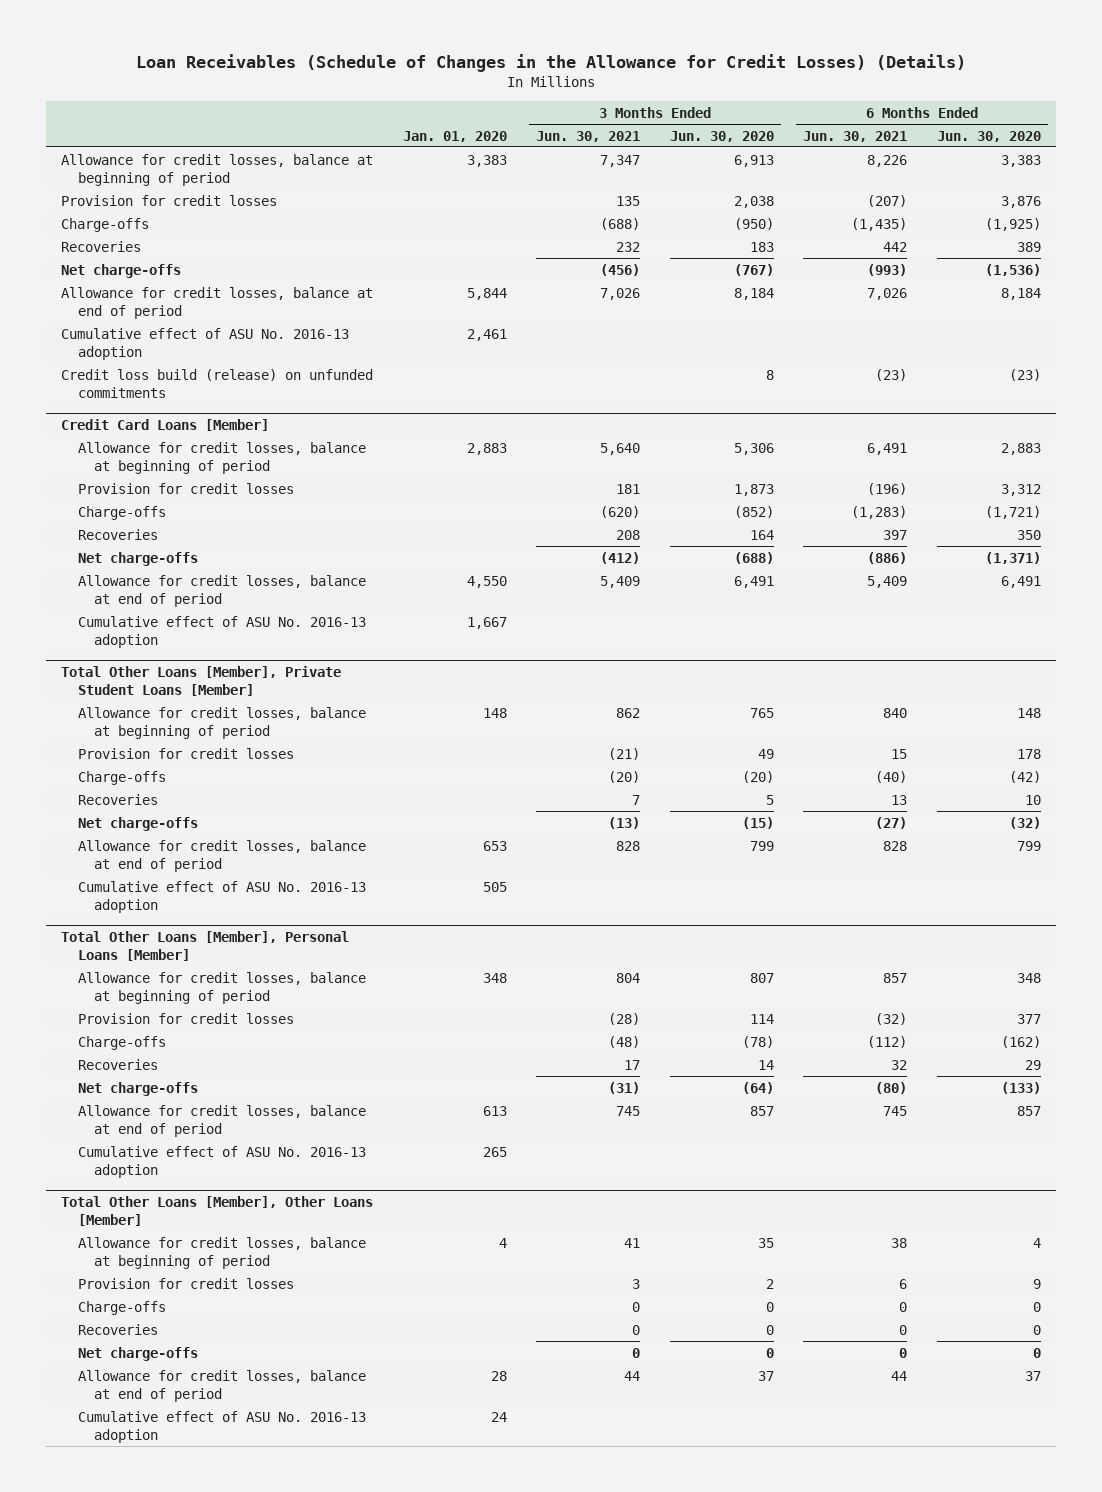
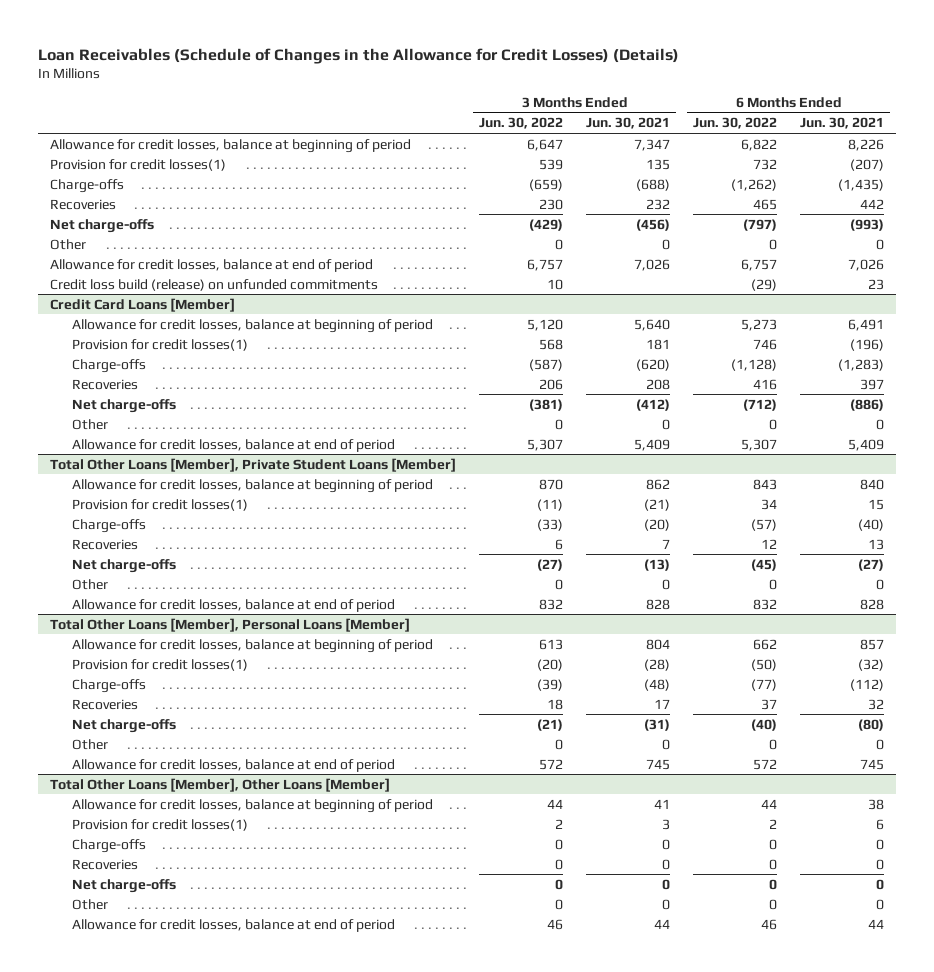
[402,130,507,142] Jan. 01, 2020 -> none
[669,130,774,142] Jun. 30, 2020 -> none
[937,130,1042,142] Jun. 30, 2020 -> none
none -> [478,117,563,130] Jun. 30, 2022
none -> [693,117,778,130] Jun. 30, 2022
[60,194,277,206] Provision for credit losses -> [49,158,226,171] Provision for credit losses(1)
none -> [49,238,86,250] Other
[60,327,349,360] Cumulative effect of ASU No. 2016-13 adoption -> none
[875,368,908,381] (23) -> [868,278,885,290] 23
[77,482,294,494] Provision for credit losses -> [71,338,248,351] Provision for credit losses(1)
none -> [71,418,108,430] Other
[77,615,366,648] Cumulative effect of ASU No. 2016-13 adoption -> none
[77,747,294,759] Provision for credit losses -> [71,498,248,511] Provision for credit losses(1)
none -> [71,578,108,590] Other
[77,880,366,913] Cumulative effect of ASU No. 2016-13 adoption -> none
[77,1012,294,1024] Provision for credit losses -> [71,658,248,671] Provision for credit losses(1)
none -> [71,738,108,750] Other
[77,1145,366,1178] Cumulative effect of ASU No. 2016-13 adoption -> none
[77,1277,294,1289] Provision for credit losses -> [71,818,248,831] Provision for credit losses(1)
none -> [71,898,108,910] Other
[77,1410,366,1443] Cumulative effect of ASU No. 2016-13 adoption -> none

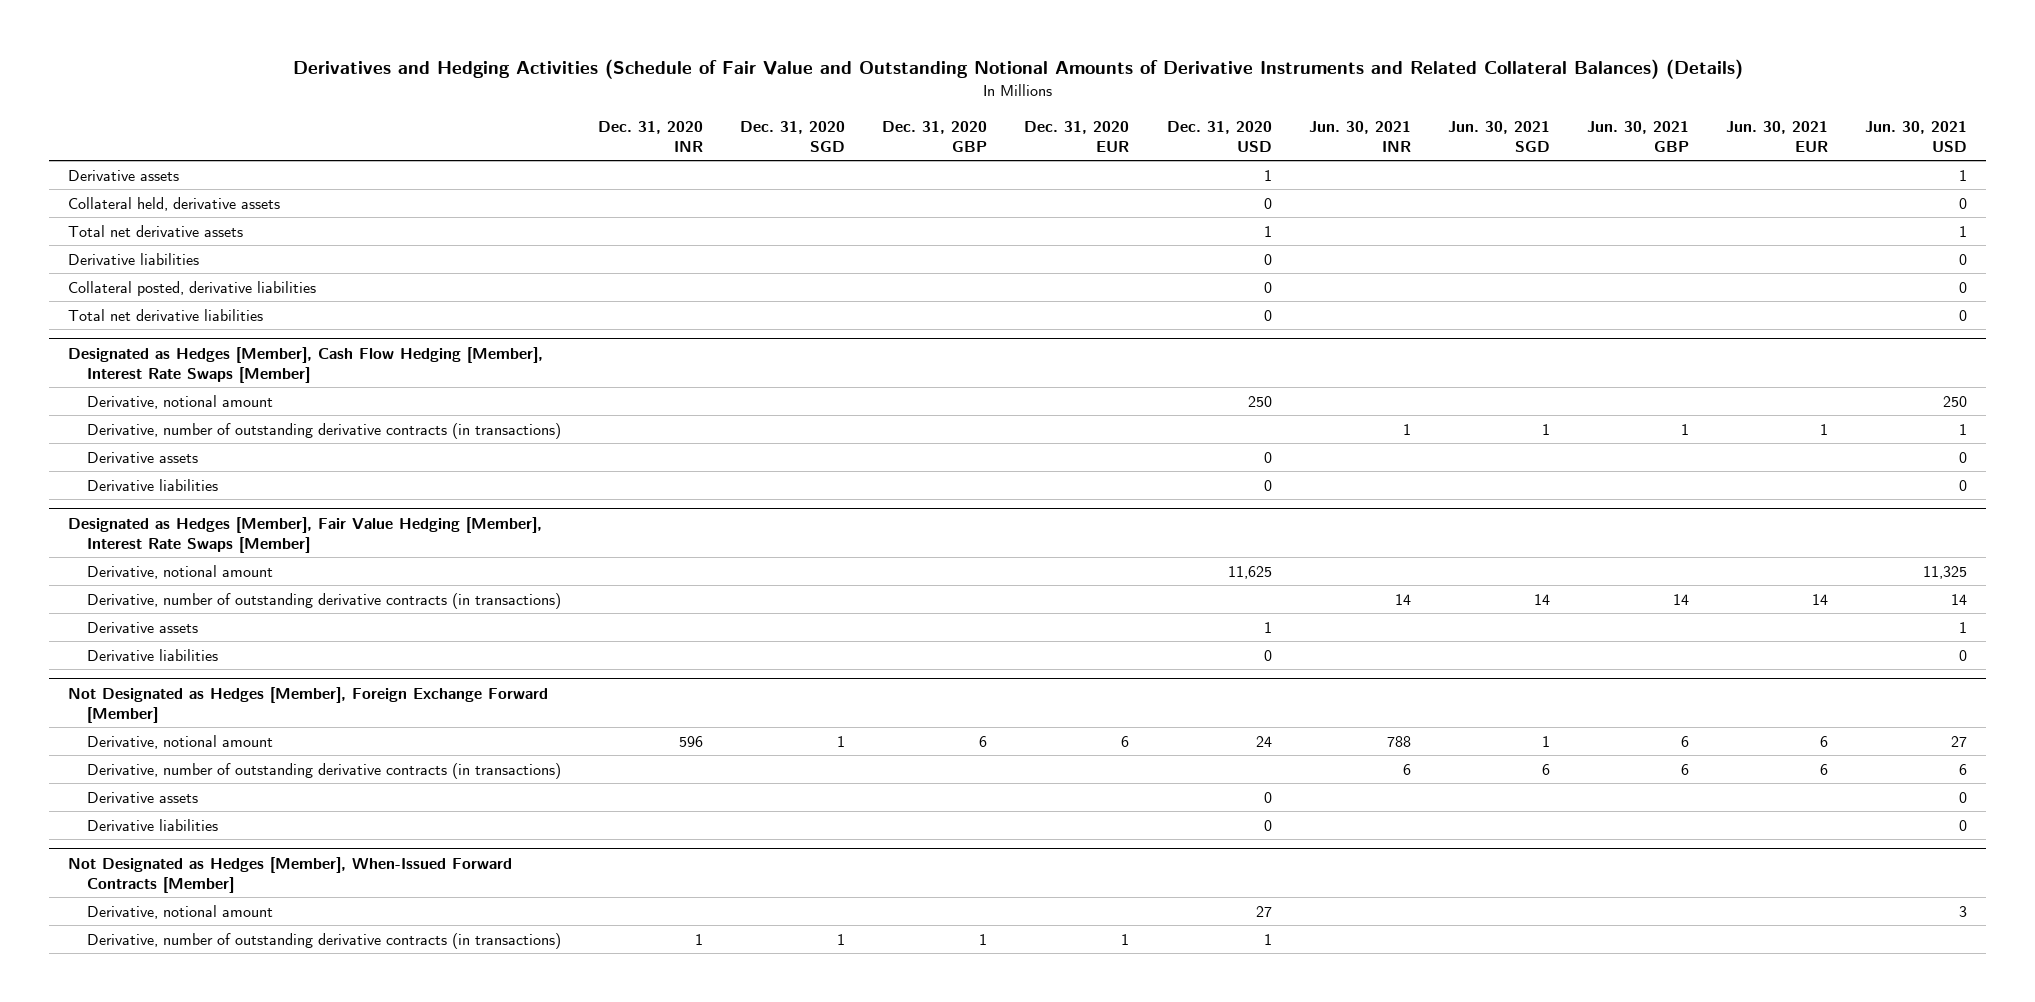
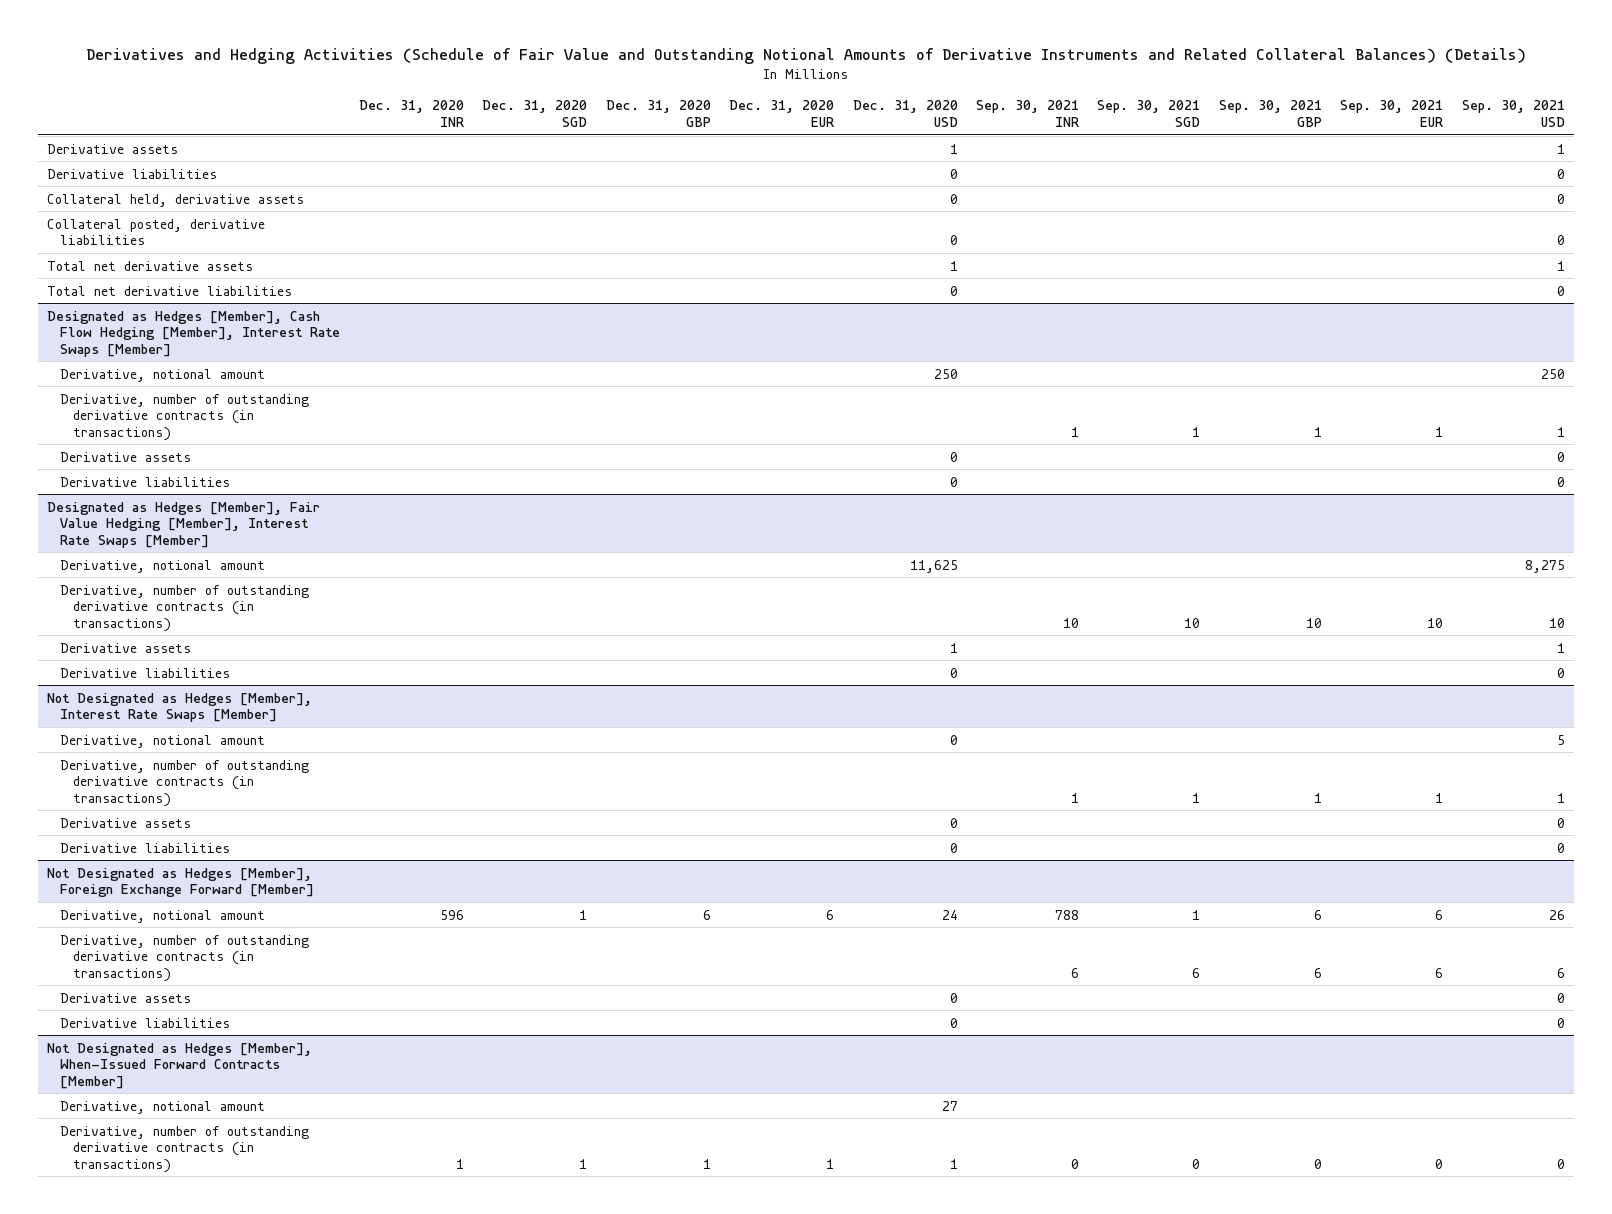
[1308,121,1411,153] Jun. 30, 2021 INR -> none
[1447,121,1550,153] Jun. 30, 2021 SGD -> none
[1587,121,1690,153] Jun. 30, 2021 GBP -> none
[1726,121,1829,153] Jun. 30, 2021 EUR -> none
[1865,121,1968,153] Jun. 30, 2021 USD -> none
none -> [975,100,1079,127] Sep. 30, 2021 INR
none -> [1097,100,1201,127] Sep. 30, 2021 SGD
none -> [1218,100,1322,127] Sep. 30, 2021 GBP
none -> [1340,100,1444,127] Sep. 30, 2021 EUR
none -> [1461,100,1565,127] Sep. 30, 2021 USD
[67,196,280,211] Collateral held, derivative assets -> [47,193,305,207] Collateral held, derivative assets
[67,224,243,237] Total net derivative assets -> [47,260,254,271] Total net derivative assets
none -> [47,692,313,723] Not Designated as Hedges [Member], Interest Rate Swaps [Member]
none -> [60,734,266,748] Derivative, notional amount
none -> [60,759,310,807] Derivative, number of outstanding derivative contracts (in transactions)
none -> [60,817,192,828] Derivative assets
none -> [60,842,231,853] Derivative liabilities

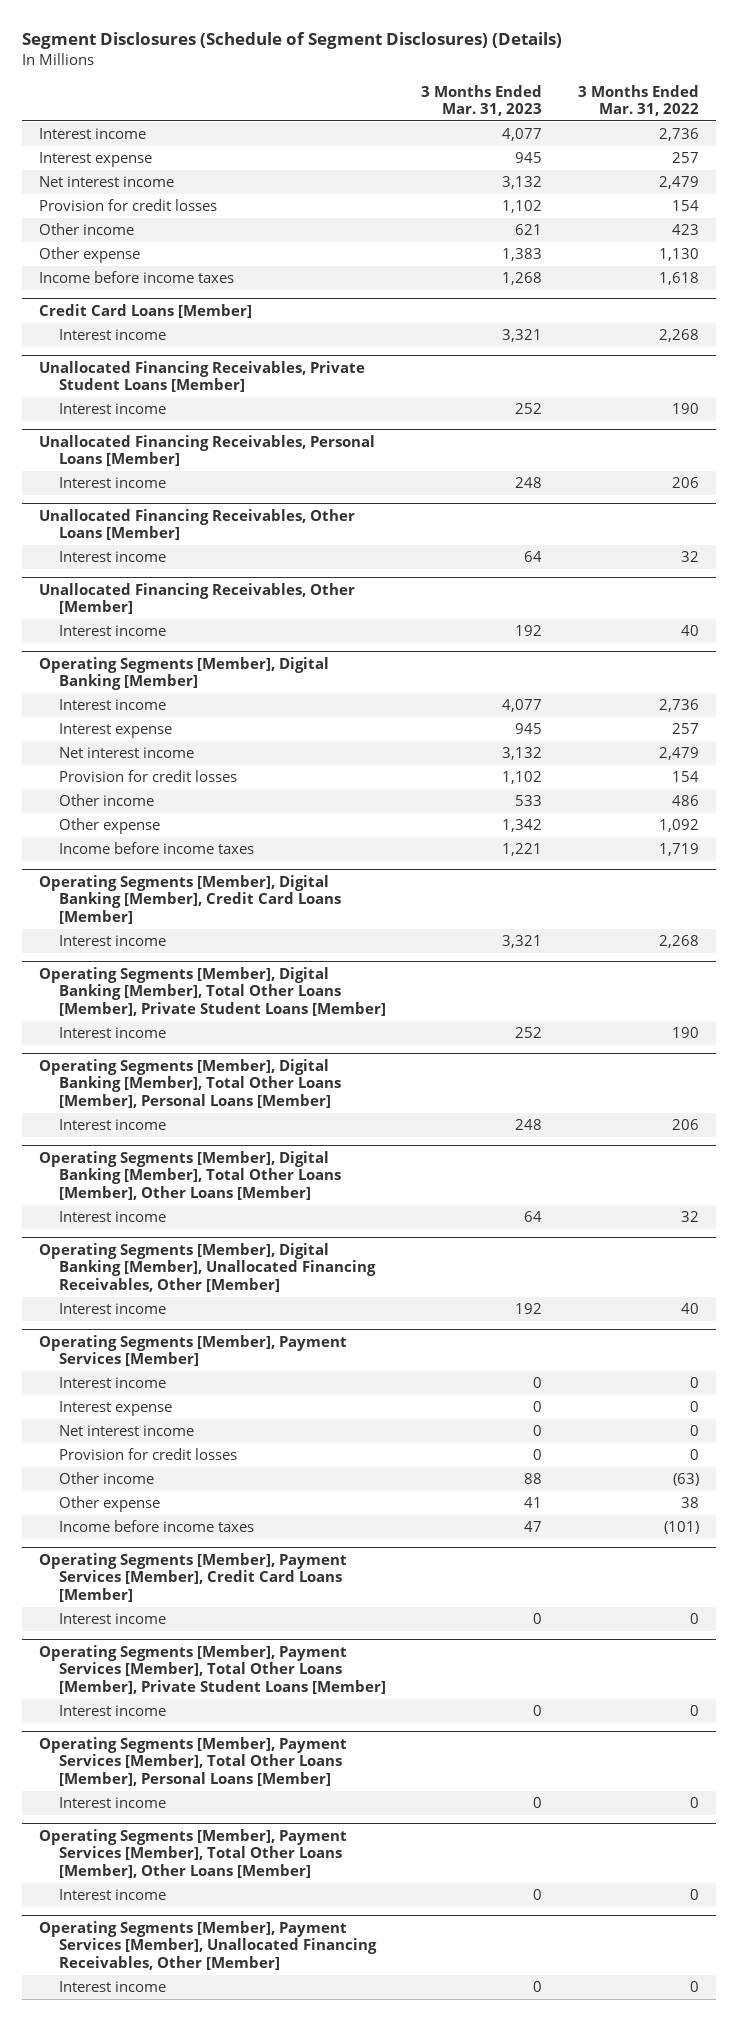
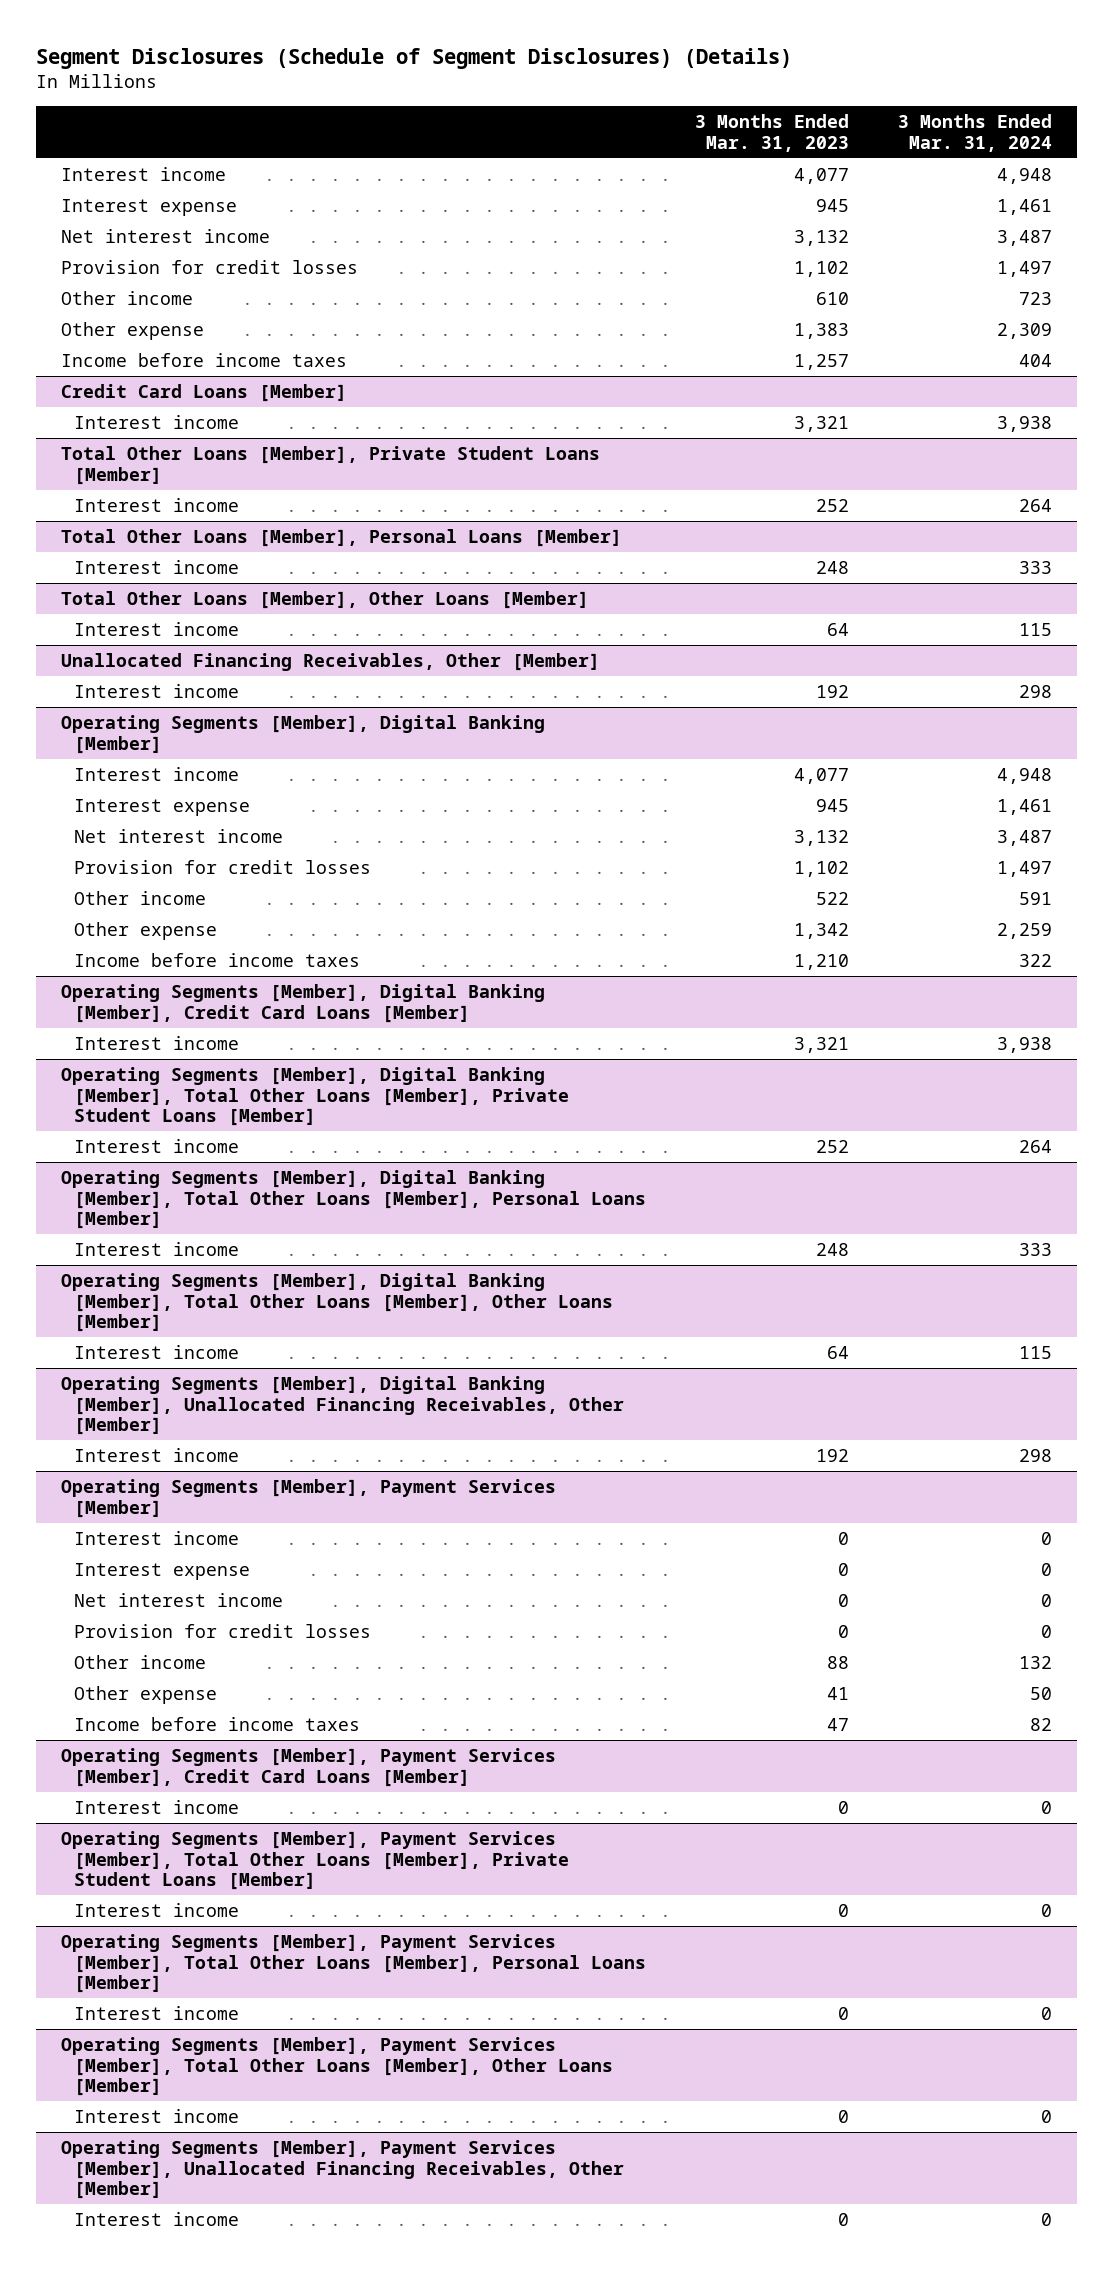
[577,84,699,117] 3 Months Ended Mar. 31, 2022 -> none
none -> [898,114,1053,152] 3 Months Ended Mar. 31, 2024
[515,224,543,236] 621 -> [816,291,850,305] 610
[502,272,543,286] 1,268 -> [794,353,850,370] 1,257
[39,360,366,393] Unallocated Financing Receivables, Private Student Loans [Member] -> none
none -> [60,445,600,485] Total Other Loans [Member], Private Student Loans [Member]
[39,434,376,467] Unallocated Financing Receivables, Personal Loans [Member] -> none
none -> [60,528,622,547] Total Other Loans [Member], Personal Loans [Member]
[39,508,356,541] Unallocated Financing Receivables, Other Loans [Member] -> none
none -> [60,590,589,609] Total Other Loans [Member], Other Loans [Member]
[515,795,543,807] 533 -> [816,891,850,905] 522
[502,843,543,857] 1,221 -> [794,953,850,970] 1,210

